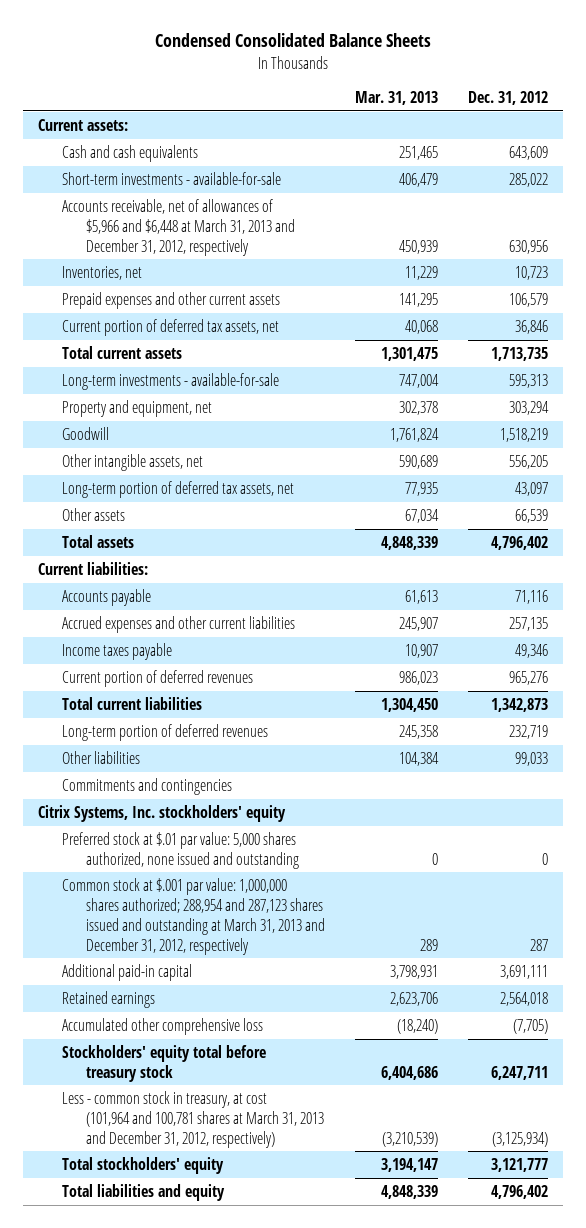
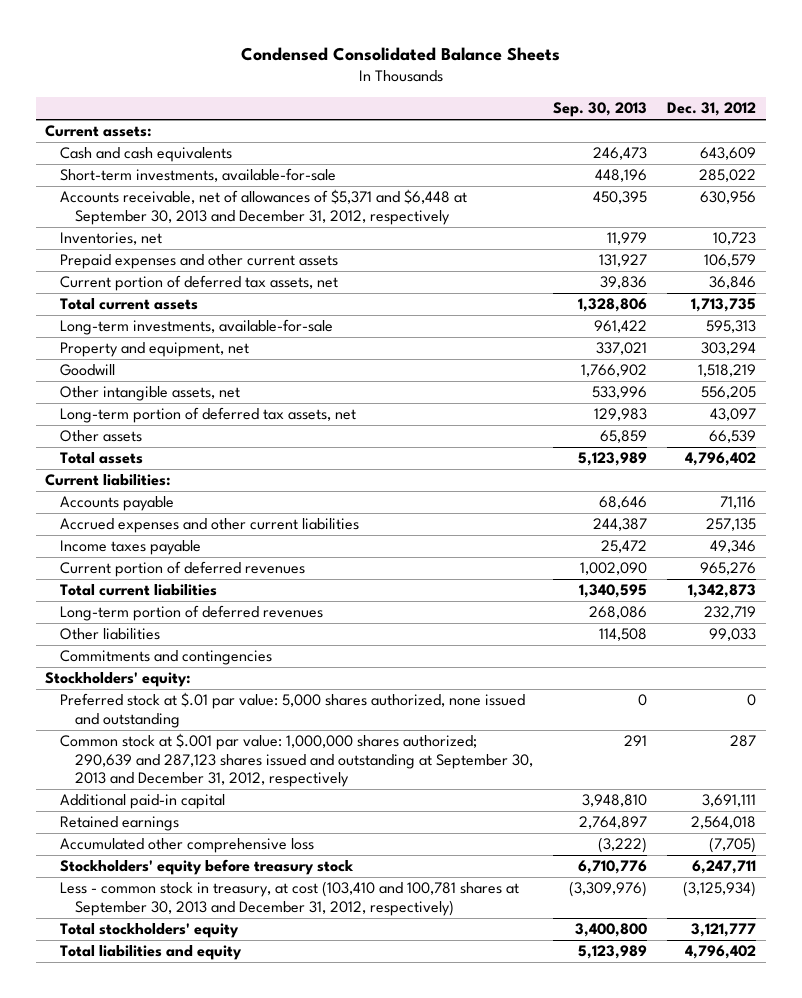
[354,91,438,106] Mar. 31, 2013 -> none
none -> [553,102,648,118] Sep. 30, 2013
[61,171,281,185] Short-term investments - available-for-sale -> [60,168,337,183] Short-term investments, available-for-sale
[61,198,295,256] Accounts receivable, net of allowances of $5,966 and $6,448 at March 31, 2013 and December 31, 2012, respectively -> [60,189,468,225] Accounts receivable, net of allowances of $5,371 and $6,448 at September 30, 2013 and December 31, 2012, respectively
[61,372,279,390] Long-term investments - available-for-sale -> [60,319,334,336] Long-term investments, available-for-sale
[37,804,286,822] Citrix Systems, Inc. stockholders' equity -> [45,672,192,688] Stockholders' equity:
[61,877,325,955] Common stock at $.001 par value: 1,000,000 shares authorized; 288,954 and 287,123 shares issued and outstanding at March 31, 2013 and December 31, 2012, respectively -> [60,733,534,787] Common stock at $.001 par value: 1,000,000 shares authorized; 290,639 and 287,123 shares issued and outstanding at September 30, 2013 and December 31, 2012, respectively
[61,1044,266,1082] Stockholders' equity total before treasury stock -> [60,859,355,876] Stockholders' equity before treasury stock
[61,1090,324,1148] Less - common stock in treasury, at cost (101,964 and 100,781 shares at March 31, 2013 and December 31, 2012, respectively) -> [60,881,520,916] Less - common stock in treasury, at cost (103,410 and 100,781 shares at September 30, 2013 and December 31, 2012, respectively)

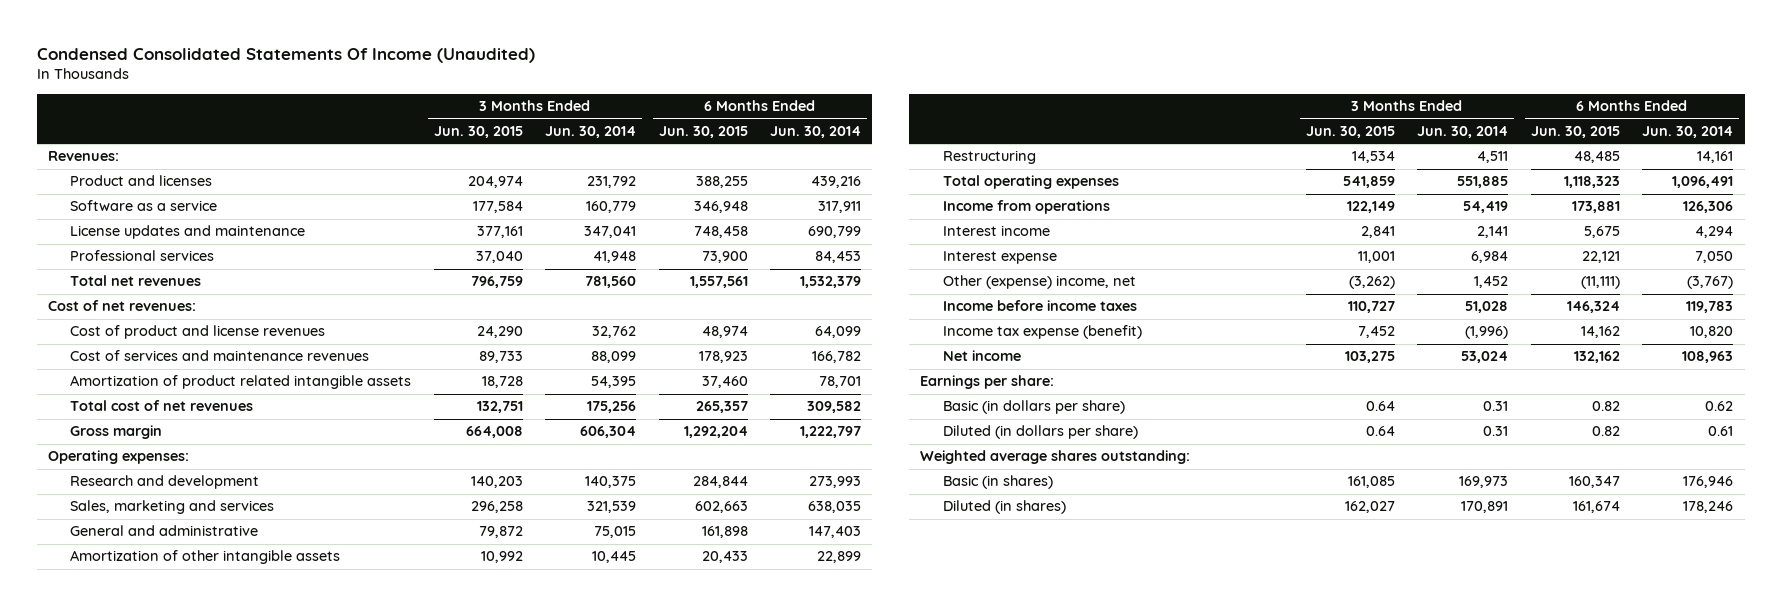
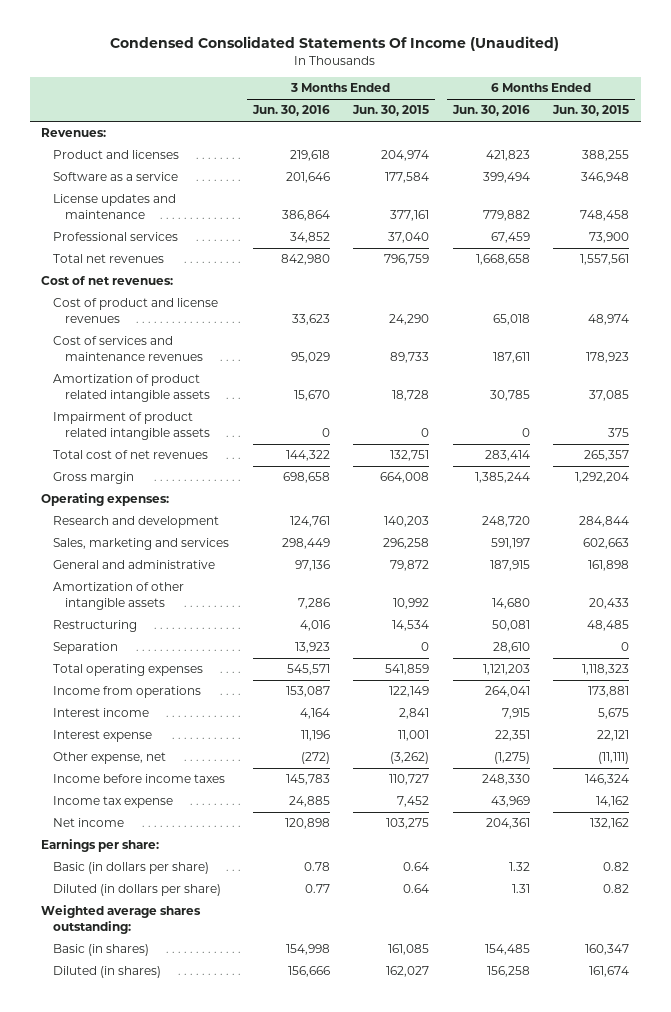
[545,126,637,139] Jun. 30, 2014 -> none
[770,126,862,139] Jun. 30, 2014 -> none
none -> [251,105,330,117] Jun. 30, 2016
none -> [451,105,530,117] Jun. 30, 2016
[701,376,748,389] 37,460 -> [589,390,630,402] 37,085
none -> [52,412,210,441] Impairment of product related intangible assets
none -> [52,642,118,655] Separation
[942,275,1136,290] Other (expense) income, net -> [52,752,166,765] Other expense, net
[942,325,1142,340] Income tax expense (benefit) -> [52,796,173,809] Income tax expense

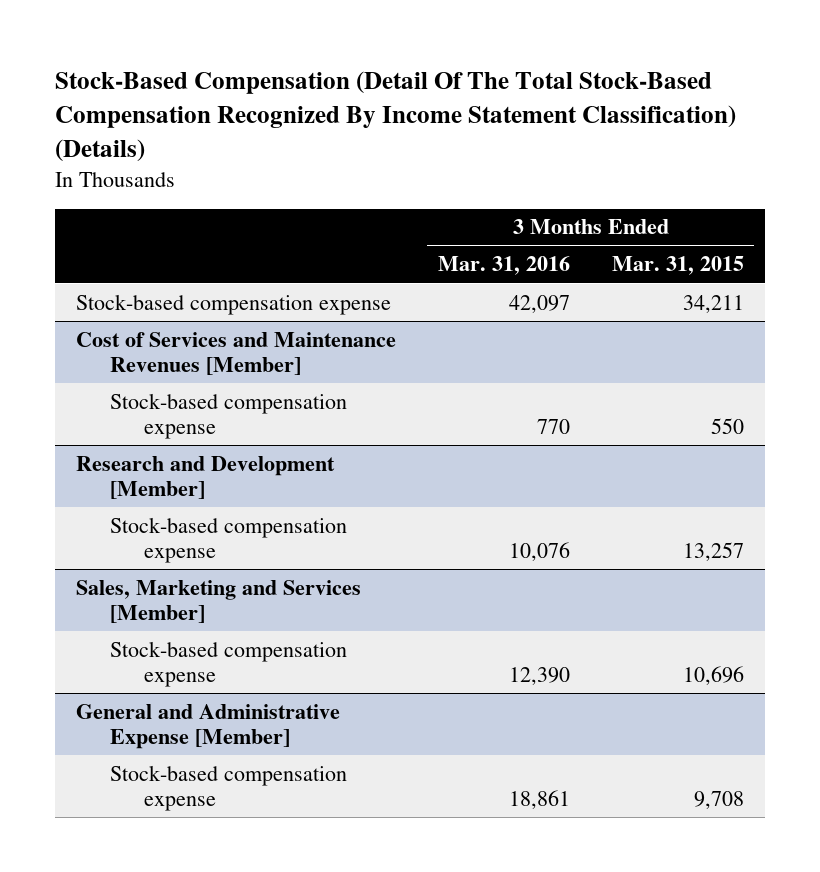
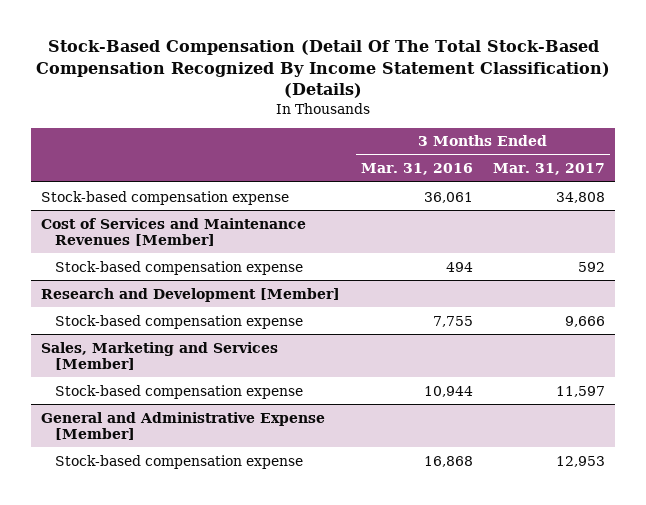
[611,256,744,276] Mar. 31, 2015 -> none
none -> [493,163,606,176] Mar. 31, 2017
[508,294,570,313] 42,097 -> [423,191,473,203] 36,061
[536,418,570,434] 770 -> [445,261,473,272] 494
[508,541,570,561] 10,076 -> [432,315,473,327] 7,755
[508,666,570,685] 12,390 -> [423,385,473,397] 10,944
[508,789,570,809] 18,861 -> [423,455,473,467] 16,868

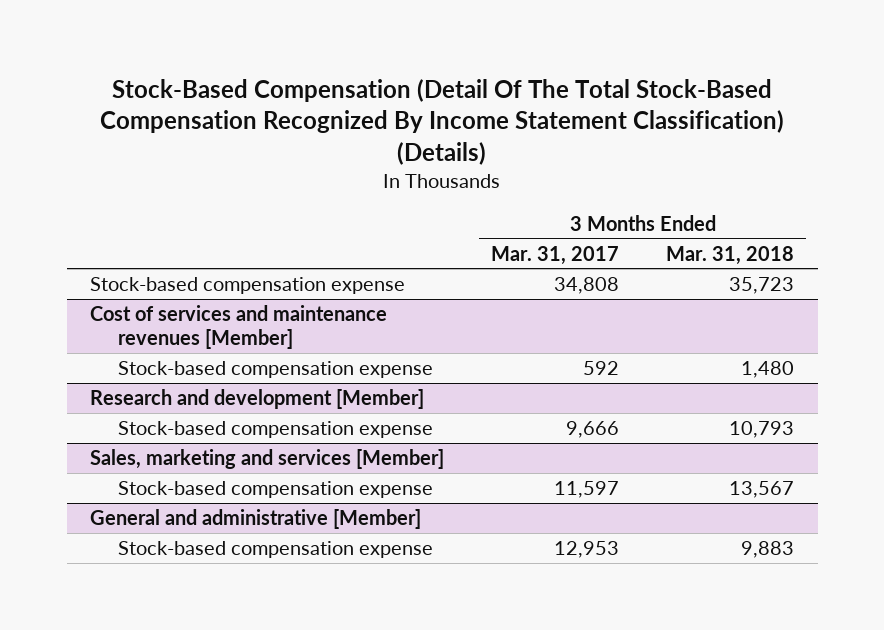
[360,163,473,176] Mar. 31, 2016 -> none
none -> [666,245,795,265] Mar. 31, 2018
[41,217,307,246] Cost of Services and Maintenance Revenues [Member] -> [90,305,388,349] Cost of services and maintenance revenues [Member]
[41,287,341,302] Research and Development [Member] -> [90,389,425,410] Research and development [Member]
[41,341,279,370] Sales, Marketing and Services [Member] -> [90,449,445,470] Sales, marketing and services [Member]
[41,411,326,440] General and Administrative Expense [Member] -> [90,509,422,530] General and administrative [Member]

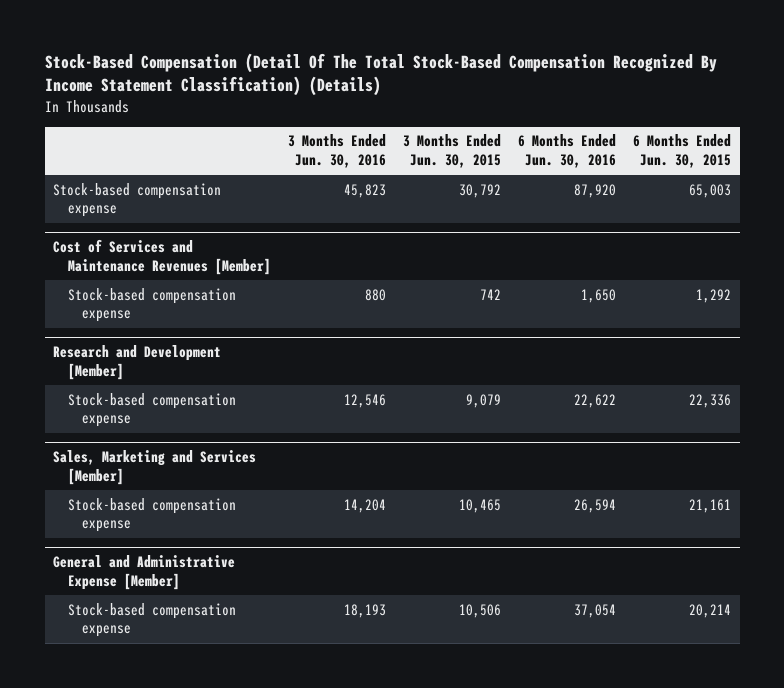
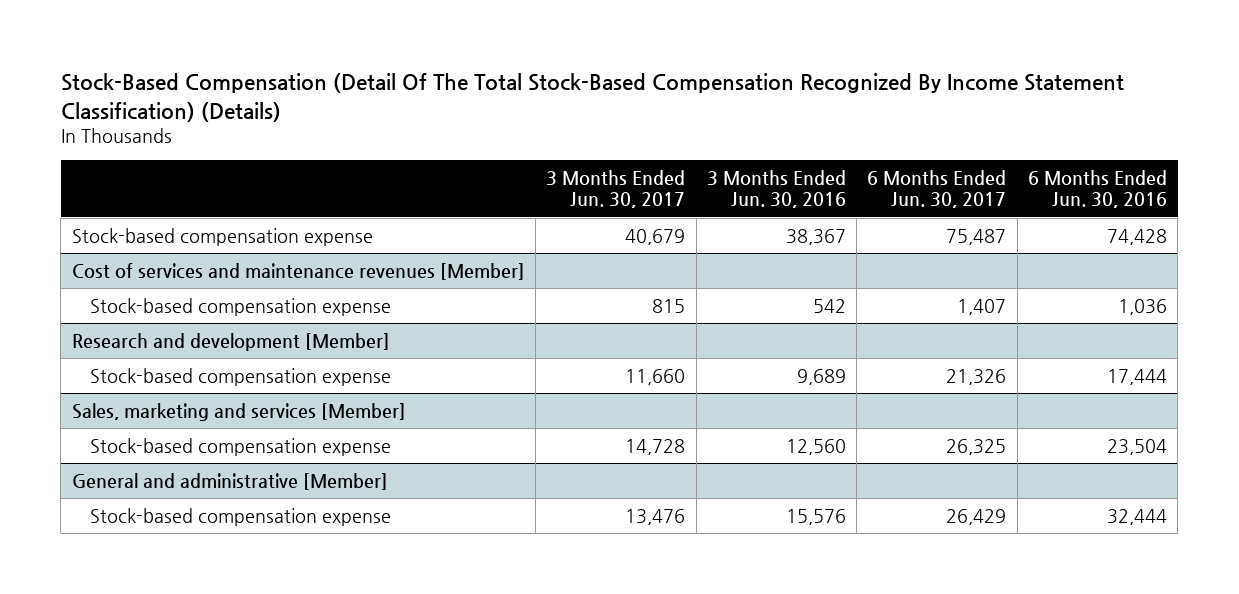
[402,134,501,168] 3 Months Ended Jun. 30, 2015 -> none
[633,134,732,168] 6 Months Ended Jun. 30, 2015 -> none
none -> [546,170,686,209] 3 Months Ended Jun. 30, 2017
none -> [867,170,1007,209] 6 Months Ended Jun. 30, 2017
[343,183,386,198] 45,823 -> [785,229,846,246] 38,367
[574,183,617,198] 87,920 -> [1106,229,1167,246] 74,428
[53,239,271,275] Cost of Services and Maintenance Revenues [Member] -> [71,263,525,281] Cost of services and maintenance revenues [Member]
[364,288,386,301] 880 -> [812,299,846,314] 542
[581,288,617,303] 1,650 -> [1117,299,1167,316] 1,036
[53,345,222,380] Research and Development [Member] -> [71,333,390,352] Research and development [Member]
[343,393,386,408] 12,546 -> [796,369,846,386] 9,689
[574,393,617,408] 22,622 -> [1106,369,1167,386] 17,444
[53,450,257,485] Sales, Marketing and Services [Member] -> [71,403,406,422] Sales, marketing and services [Member]
[343,498,386,513] 14,204 -> [785,439,846,456] 12,560
[574,498,617,513] 26,594 -> [1106,439,1167,456] 23,504
[53,555,236,590] General and Administrative Expense [Member] -> [71,473,388,491] General and administrative [Member]
[343,603,386,618] 18,193 -> [785,509,846,526] 15,576
[574,603,617,618] 37,054 -> [1106,509,1167,526] 32,444

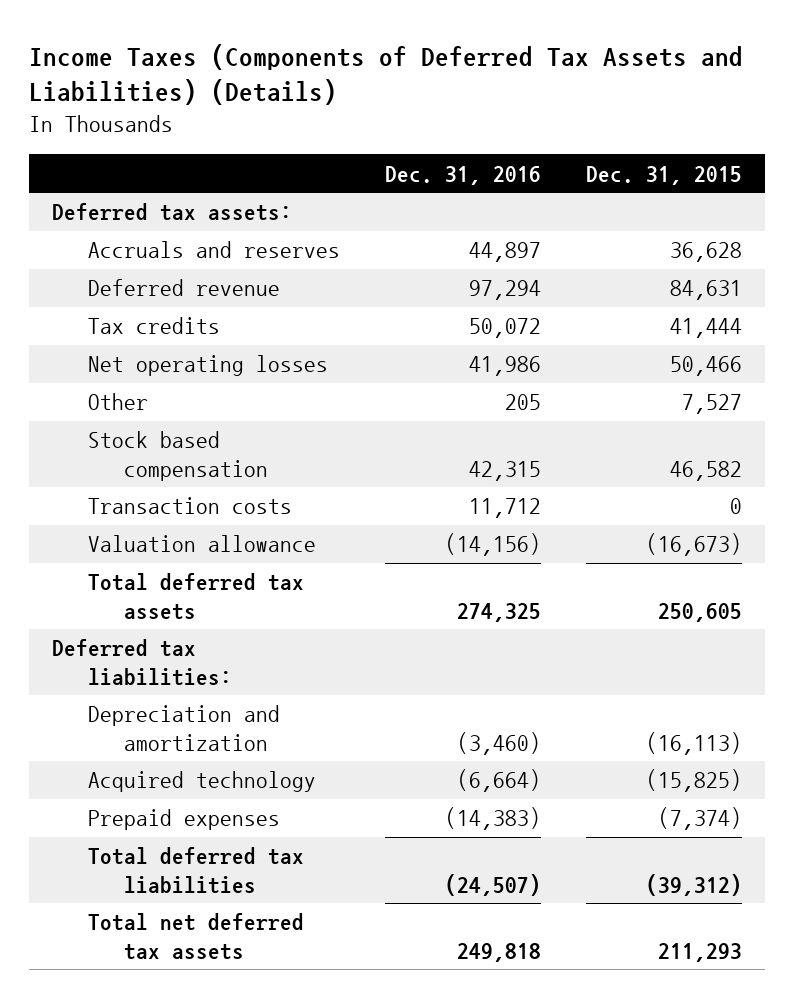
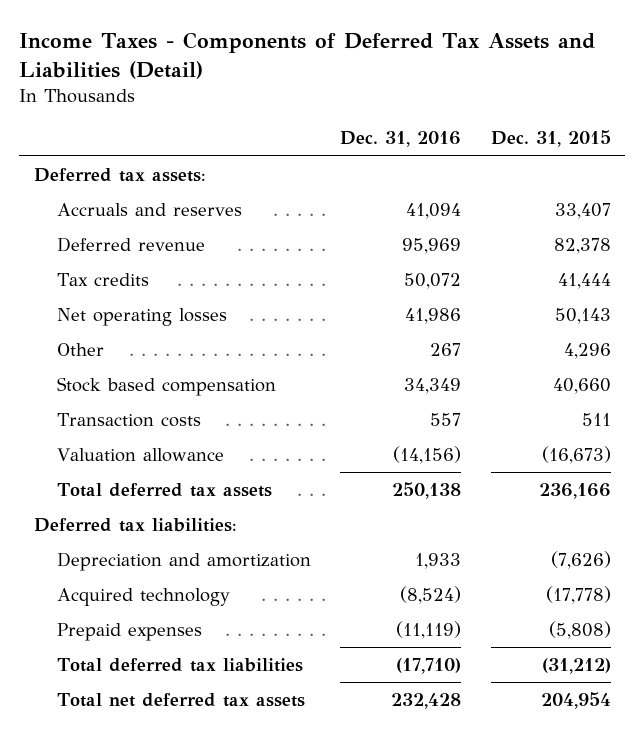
[28,43,743,106] Income Taxes (Components of Deferred Tax Assets and Liabilities) (Details) -> [19,32,596,79] Income Taxes - Components of Deferred Tax Assets and Liabilities (Detail)
[468,242,541,263] 44,897 -> [406,203,462,220] 41,094
[669,242,742,263] 36,628 -> [554,203,611,220] 33,407
[468,280,541,301] 97,294 -> [402,238,462,255] 95,969
[669,280,742,301] 84,631 -> [553,238,611,255] 82,378
[669,356,742,377] 50,466 -> [554,308,611,325] 50,143
[504,394,541,411] 205 -> [430,343,462,357] 267
[681,394,742,415] 7,527 -> [563,343,611,360] 4,296
[468,460,541,481] 42,315 -> [404,378,462,395] 34,349
[669,460,742,481] 46,582 -> [552,378,611,395] 40,660
[468,498,541,519] 11,712 -> [430,413,462,427] 557
[729,498,742,515] 0 -> [581,413,611,427] 511
[456,602,541,622] 274,325 -> [392,482,462,500] 250,138
[657,602,742,622] 250,605 -> [538,483,611,500] 236,166
[456,731,541,755] (3,460) -> [415,553,462,570] 1,933
[645,731,742,755] (16,113) -> [550,551,611,570] (7,626)
[456,769,541,793] (6,664) -> [400,586,462,605] (8,524)
[645,769,742,793] (15,825) -> [545,586,611,605] (17,778)
[444,807,541,831] (14,383) -> [396,621,462,640] (11,119)
[657,807,742,831] (7,374) -> [548,621,611,640] (5,808)
[444,873,541,896] (24,507) -> [396,658,462,675] (17,710)
[645,873,742,896] (39,312) -> [541,658,611,675] (31,212)
[456,942,541,962] 249,818 -> [391,693,462,710] 232,428
[657,942,742,962] 211,293 -> [540,692,611,710] 204,954

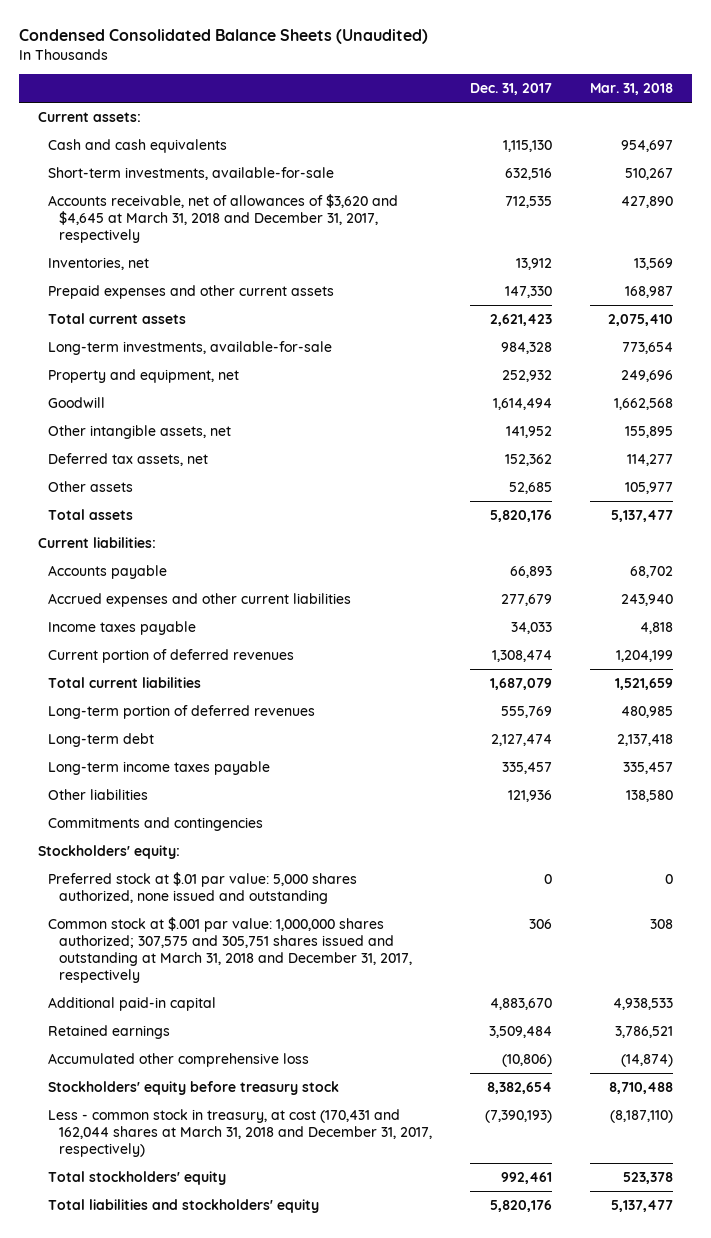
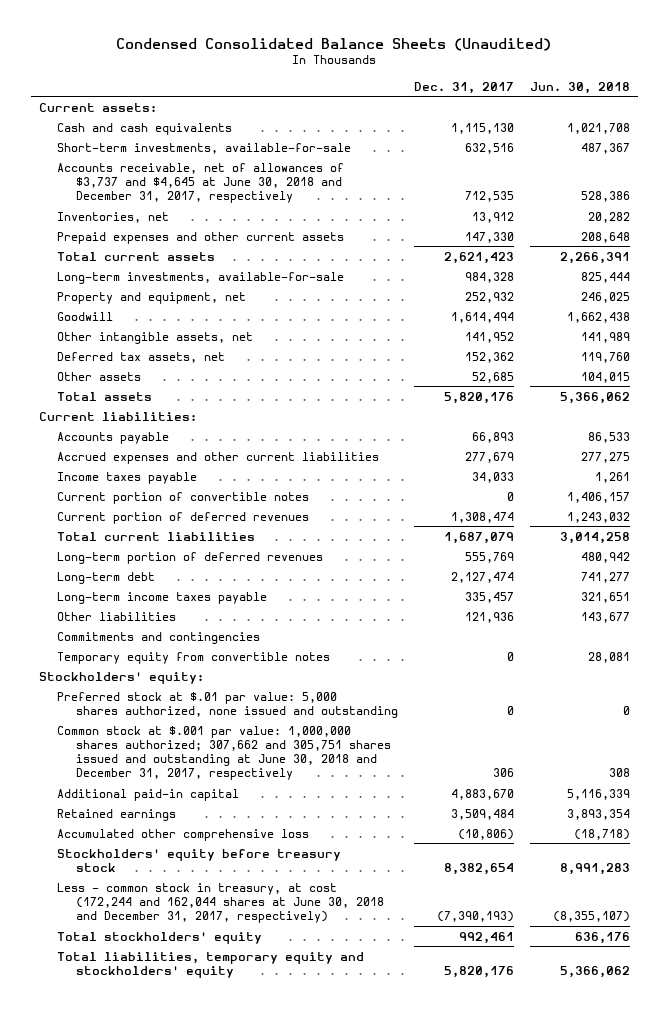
[590,83,674,96] Mar. 31, 2018 -> none
none -> [529,81,630,94] Jun. 30, 2018
[48,193,399,243] Accounts receivable, net of allowances of $3,620 and $4,645 at March 31, 2018 and December 31, 2017, respectively -> [57,162,345,203] Accounts receivable, net of allowances of $3,737 and $4,645 at June 30, 2018 and December 31, 2017, respectively
none -> [57,491,310,504] Current portion of convertible notes
none -> [57,651,331,664] Temporary equity from convertible notes
[48,916,412,983] Common stock at $.001 par value: 1,000,000 shares authorized; 307,575 and 305,751 shares issued and outstanding at March 31, 2018 and December 31, 2017, respectively -> [57,725,391,781] Common stock at $.001 par value: 1,000,000 shares authorized; 307,662 and 305,751 shares issued and outstanding at June 30, 2018 and December 31, 2017, respectively
[48,1108,432,1157] Less - common stock in treasury, at cost (170,431 and 162,044 shares at March 31, 2018 and December 31, 2017, respectively) -> [57,882,384,923] Less - common stock in treasury, at cost (172,244 and 162,044 shares at June 30, 2018 and December 31, 2017, respectively)
[48,1198,320,1213] Total liabilities and stockholders' equity -> [57,951,365,978] Total liabilities, temporary equity and stockholders' equity

